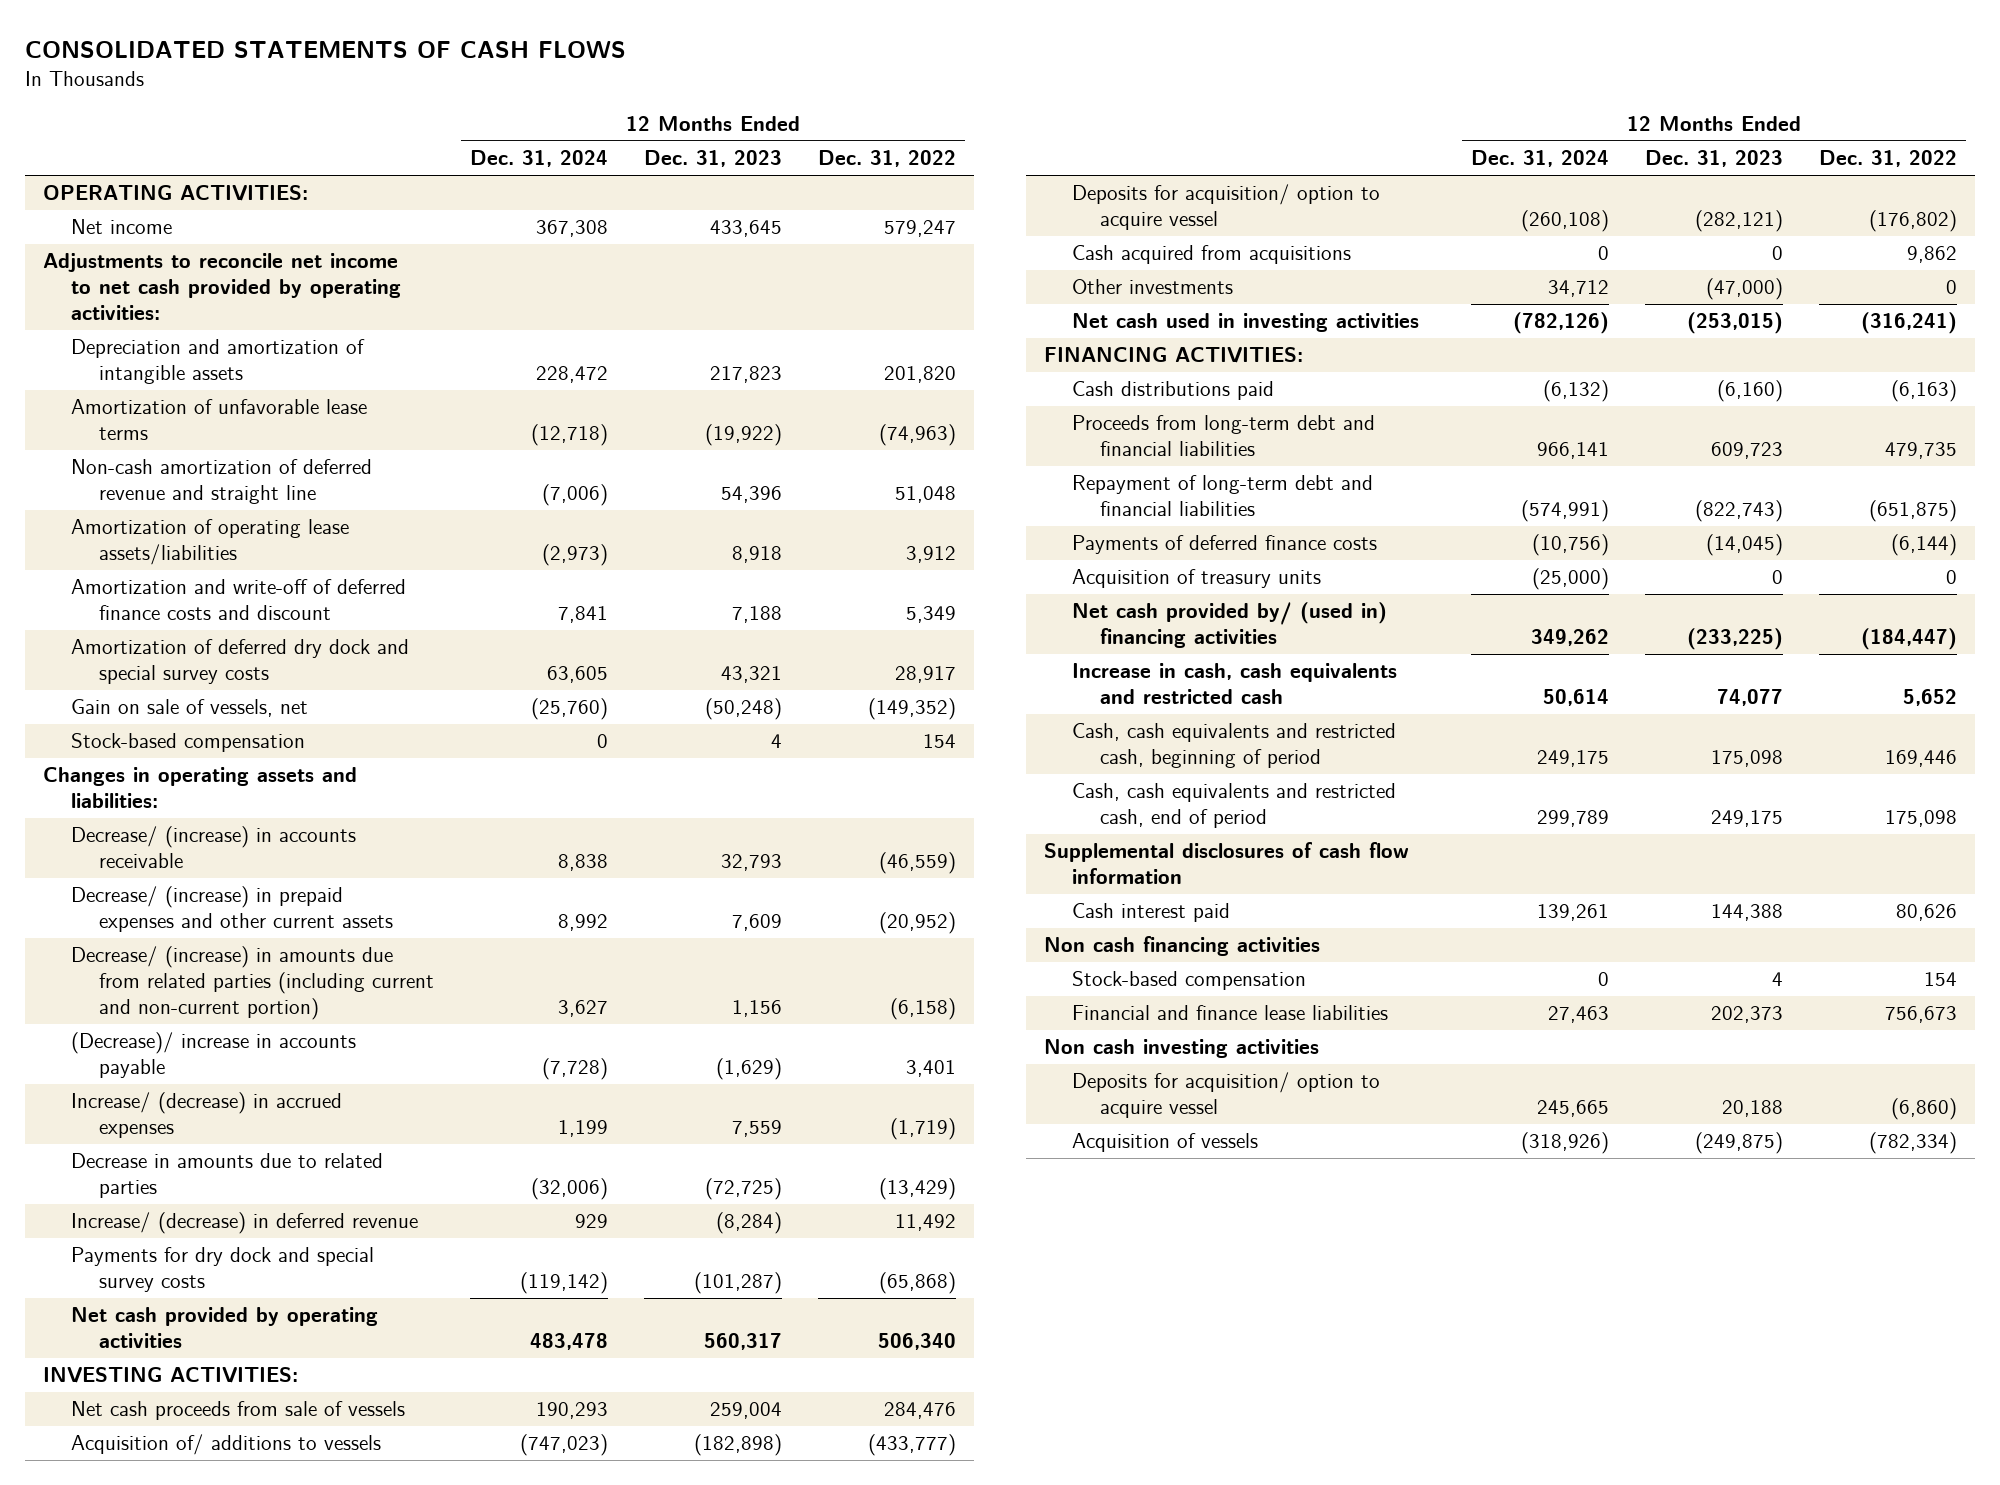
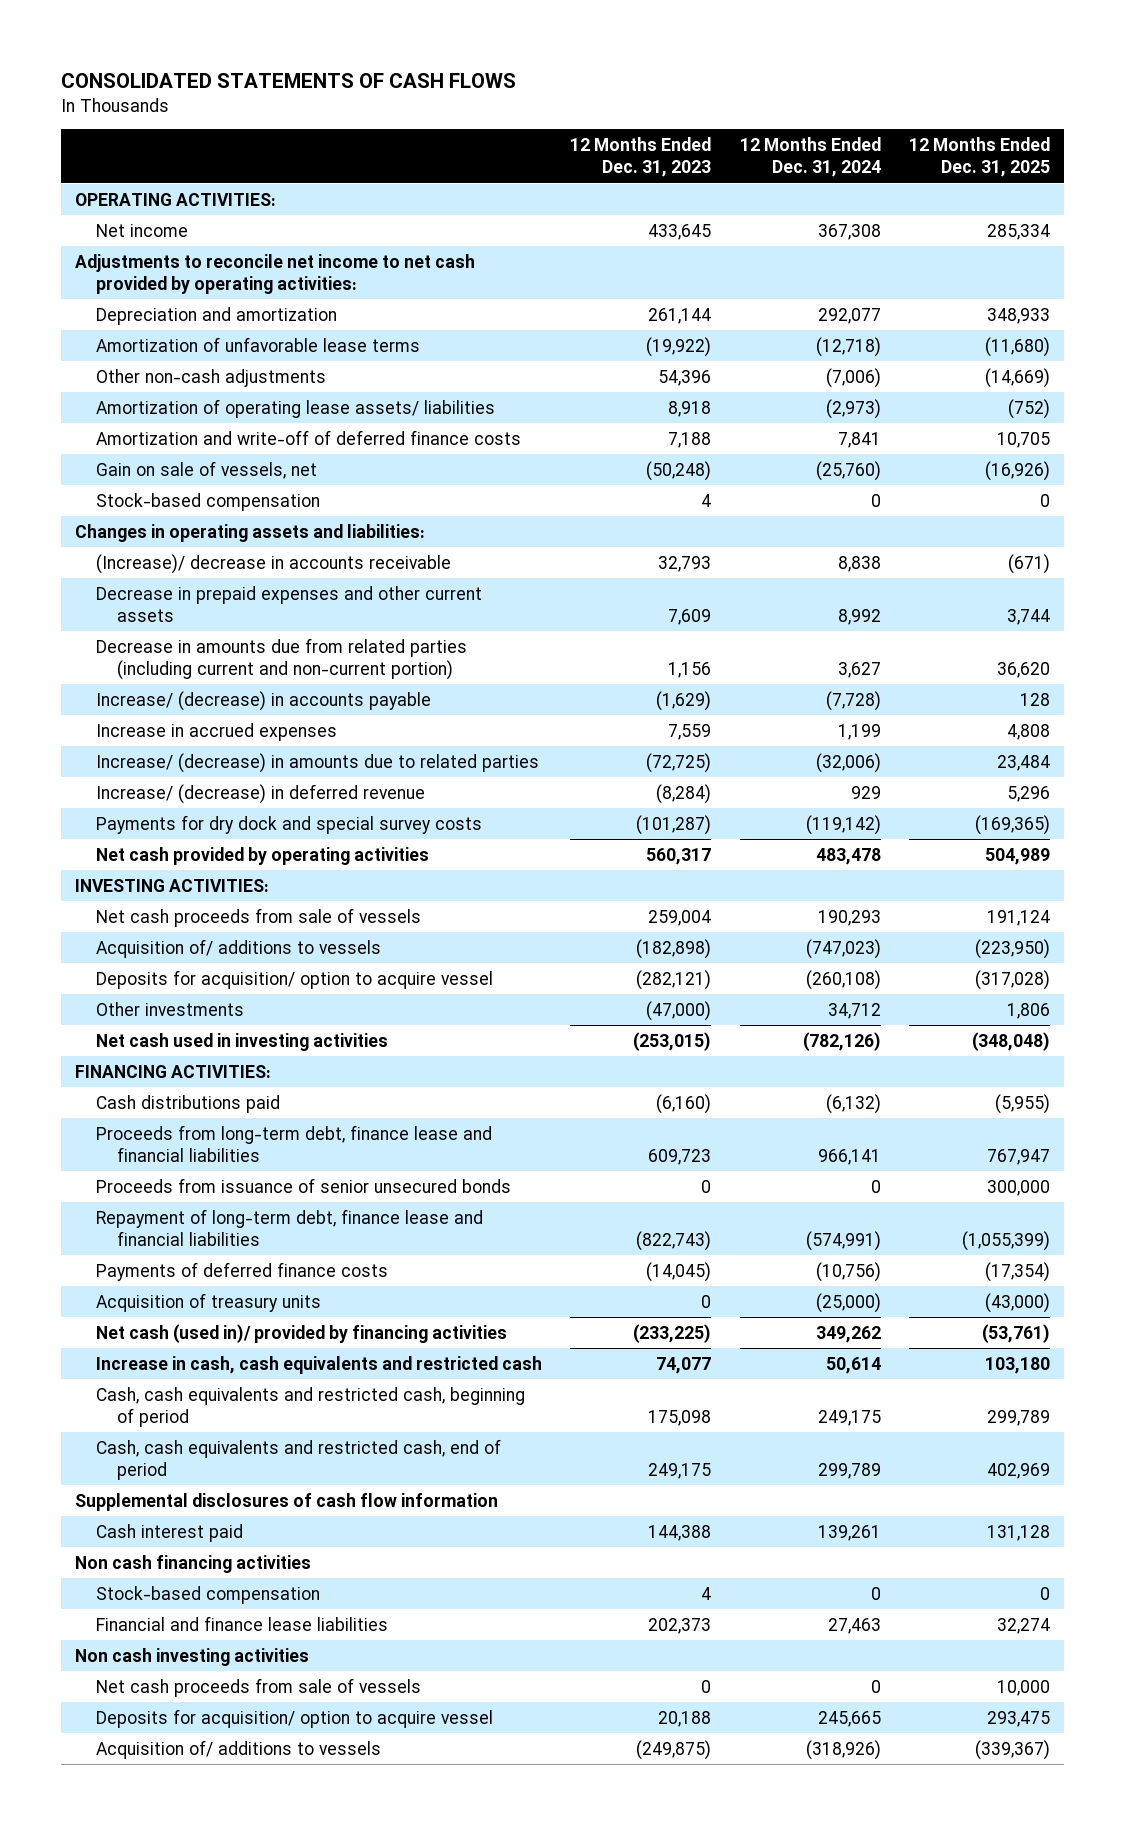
[817,150,956,168] Dec. 31, 2022 -> none
none -> [909,137,1051,178] 12 Months Ended Dec. 31, 2025
[71,339,366,385] Depreciation and amortization of intangible assets -> [95,306,337,325] Depreciation and amortization
[535,366,608,384] 228,472 -> [817,307,881,324] 292,077
[709,366,782,384] 217,823 -> [648,307,712,324] 261,144
[71,639,410,685] Amortization of deferred dry dock and special survey costs -> none
[71,459,373,505] Non-cash amortization of deferred revenue and straight line -> [95,368,326,387] Other non-cash adjustments
[71,519,350,566] Amortization of operating lease assets/liabilities -> [95,398,495,418] Amortization of operating lease assets/ liabilities
[71,579,407,621] Amortization and write-off of deferred finance costs and discount -> [95,429,521,445] Amortization and write-off of deferred finance costs
[71,826,357,869] Decrease/ (increase) in accounts receivable -> [95,553,451,574] (Increase)/ decrease in accounts receivable
[71,886,393,933] Decrease/ (increase) in prepaid expenses and other current assets -> [95,585,482,622] Decrease in prepaid expenses and other current assets
[71,946,434,1021] Decrease/ (increase) in amounts due from related parties (including current and non-current portion) -> [95,637,467,680] Decrease in amounts due from related parties (including current and non-current portion)
[71,1032,357,1079] (Decrease)/ increase in accounts payable -> [95,690,431,711] Increase/ (decrease) in accounts payable
[71,1092,343,1139] Increase/ (decrease) in accrued expenses -> [95,722,337,741] Increase in accrued expenses
[71,1153,384,1199] Decrease in amounts due to related parties -> [95,752,539,773] Increase/ (decrease) in amounts due to related parties
[1071,245,1351,265] Cash acquired from acquisitions -> none
[1071,415,1375,457] Proceeds from long-term debt and financial liabilities -> [95,1124,492,1162] Proceeds from long-term debt, finance lease and financial liabilities
none -> [95,1177,511,1193] Proceeds from issuance of senior unsecured bonds
[1071,475,1373,517] Repayment of long-term debt and financial liabilities -> [95,1208,483,1246] Repayment of long-term debt, finance lease and financial liabilities
[1071,602,1387,649] Net cash provided by/ (used in) financing activities -> [95,1323,507,1343] Net cash (used in)/ provided by financing activities
none -> [95,1677,421,1697] Net cash proceeds from sale of vessels
[1071,1133,1258,1153] Acquisition of vessels -> [95,1739,381,1759] Acquisition of/ additions to vessels

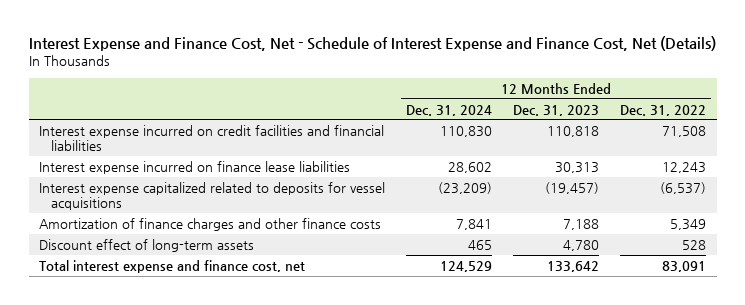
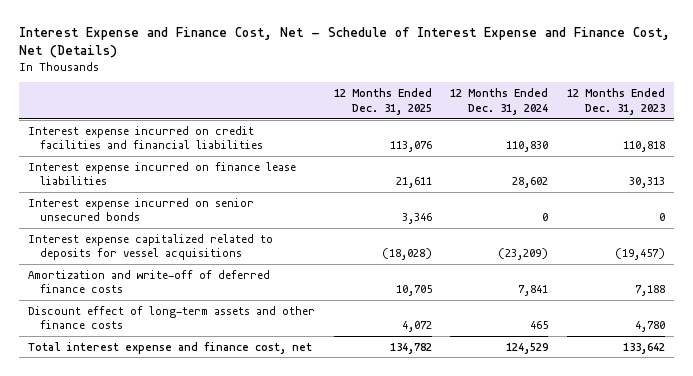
[620,104,707,116] Dec. 31, 2022 -> none
none -> [333,88,432,115] 12 Months Ended Dec. 31, 2025
none -> [27,197,254,222] Interest expense incurred on senior unsecured bonds
[39,217,382,231] Amortization of finance charges and other finance costs -> [27,269,270,294] Amortization and write-off of deferred finance costs
[39,238,255,252] Discount effect of long-term assets -> [27,305,315,330] Discount effect of long-term assets and other finance costs

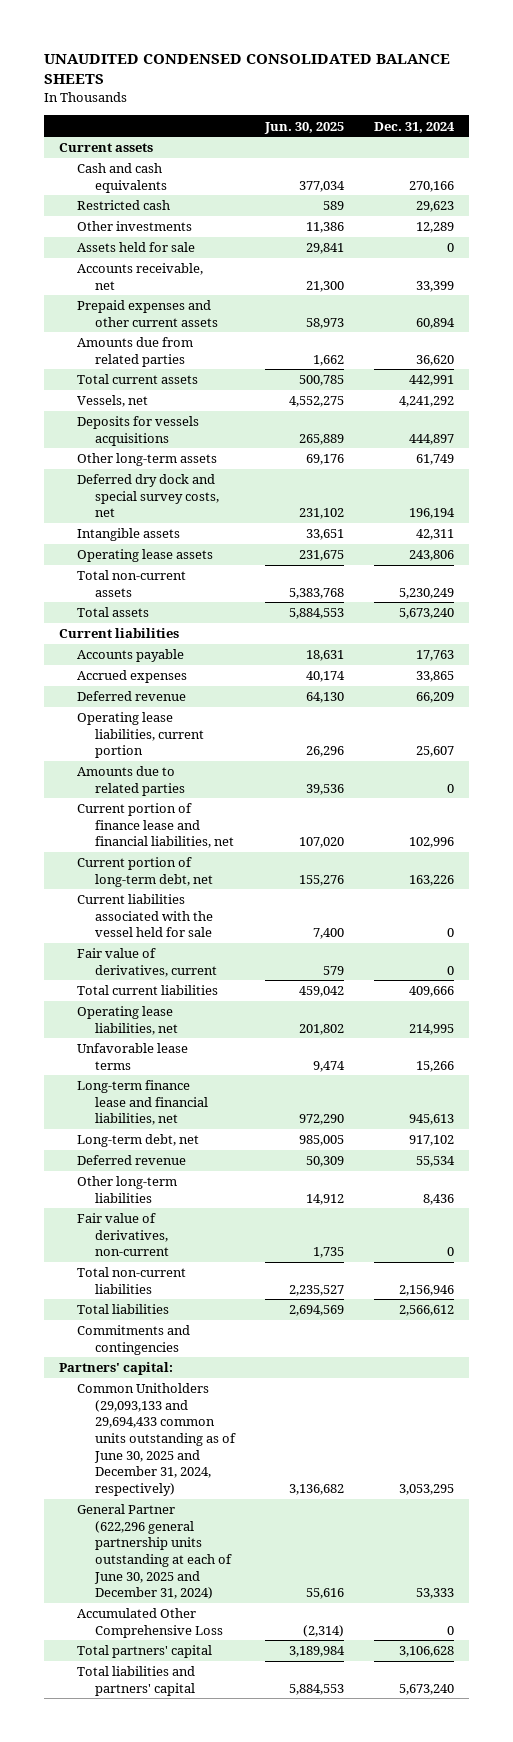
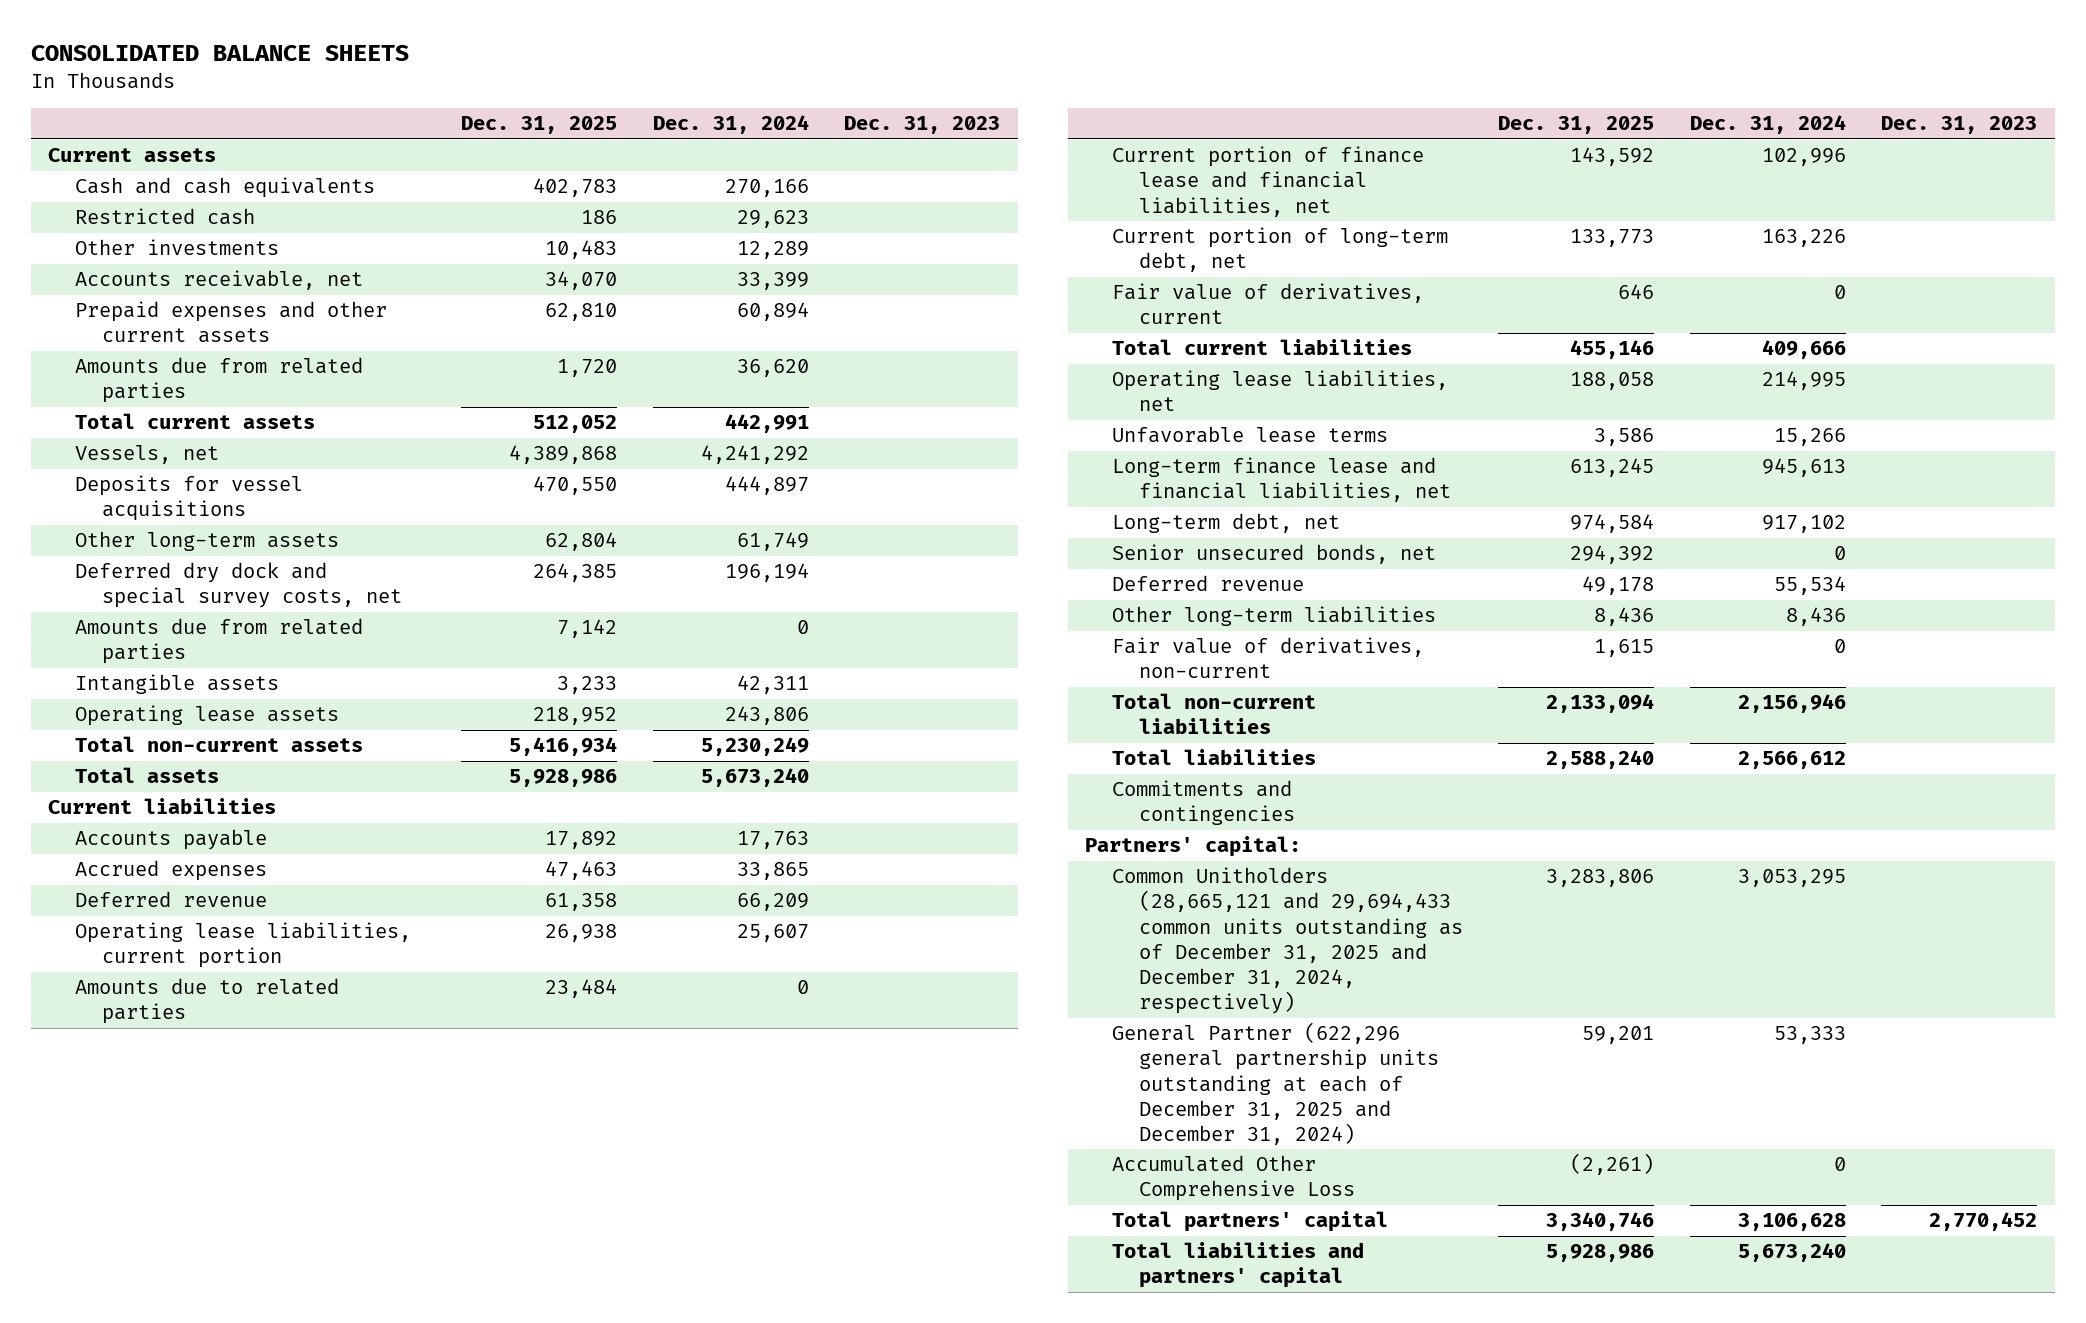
[43,53,450,85] UNAUDITED CONDENSED CONSOLIDATED BALANCE SHEETS -> [30,45,409,62] CONSOLIDATED BALANCE SHEETS
[264,121,345,134] Jun. 30, 2025 -> none
none -> [461,116,618,135] Dec. 31, 2025
none -> [844,116,1001,135] Dec. 31, 2023
[76,242,195,253] Assets held for sale -> none
[76,416,199,446] Deposits for vessels acquisitions -> [75,475,304,522] Deposits for vessel acquisitions
none -> [75,618,364,665] Amounts due from related parties
[76,894,214,938] Current liabilities associated with the vessel held for sale -> none
none -> [1112,544,1437,565] Senior unsecured bonds, net
[76,1383,237,1497] Common Unitholders (29,093,133 and 29,694,433 common units outstanding as of June 30, 2025 and December 31, 2024, respectively) -> [1112,867,1463,1015] Common Unitholders (28,665,121 and 29,694,433 common units outstanding as of December 31, 2025 and December 31, 2024, respectively)
[76,1504,233,1600] General Partner (622,296 general partnership units outstanding at each of June 30, 2025 and December 31, 2024) -> [1112,1022,1439,1146] General Partner (622,296 general partnership units outstanding at each of December 31, 2025 and December 31, 2024)

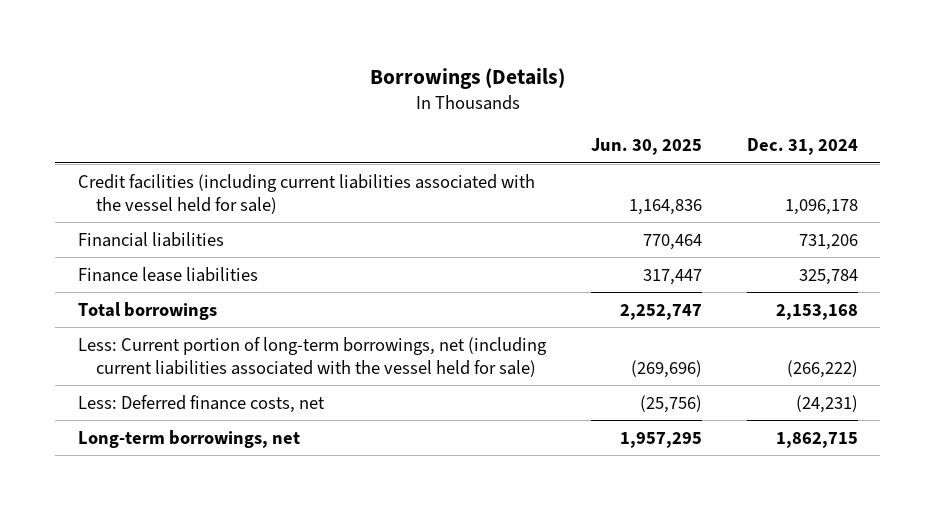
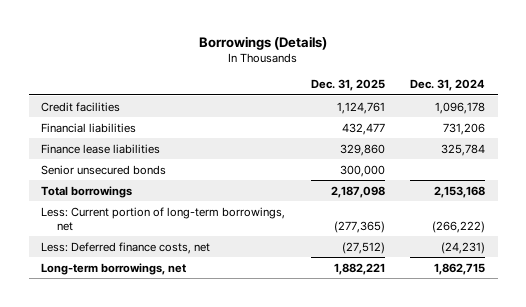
[590,138,702,156] Jun. 30, 2025 -> none
none -> [310,79,385,92] Dec. 31, 2025
[77,173,535,214] Credit facilities (including current liabilities associated with the vessel held for sale) -> [41,101,121,112] Credit facilities
none -> [41,164,167,175] Senior unsecured bonds
[77,336,547,377] Less: Current portion of long-term borrowings, net (including current liabilities associated with the vessel held for sale) -> [41,206,286,231] Less: Current portion of long-term borrowings, net

